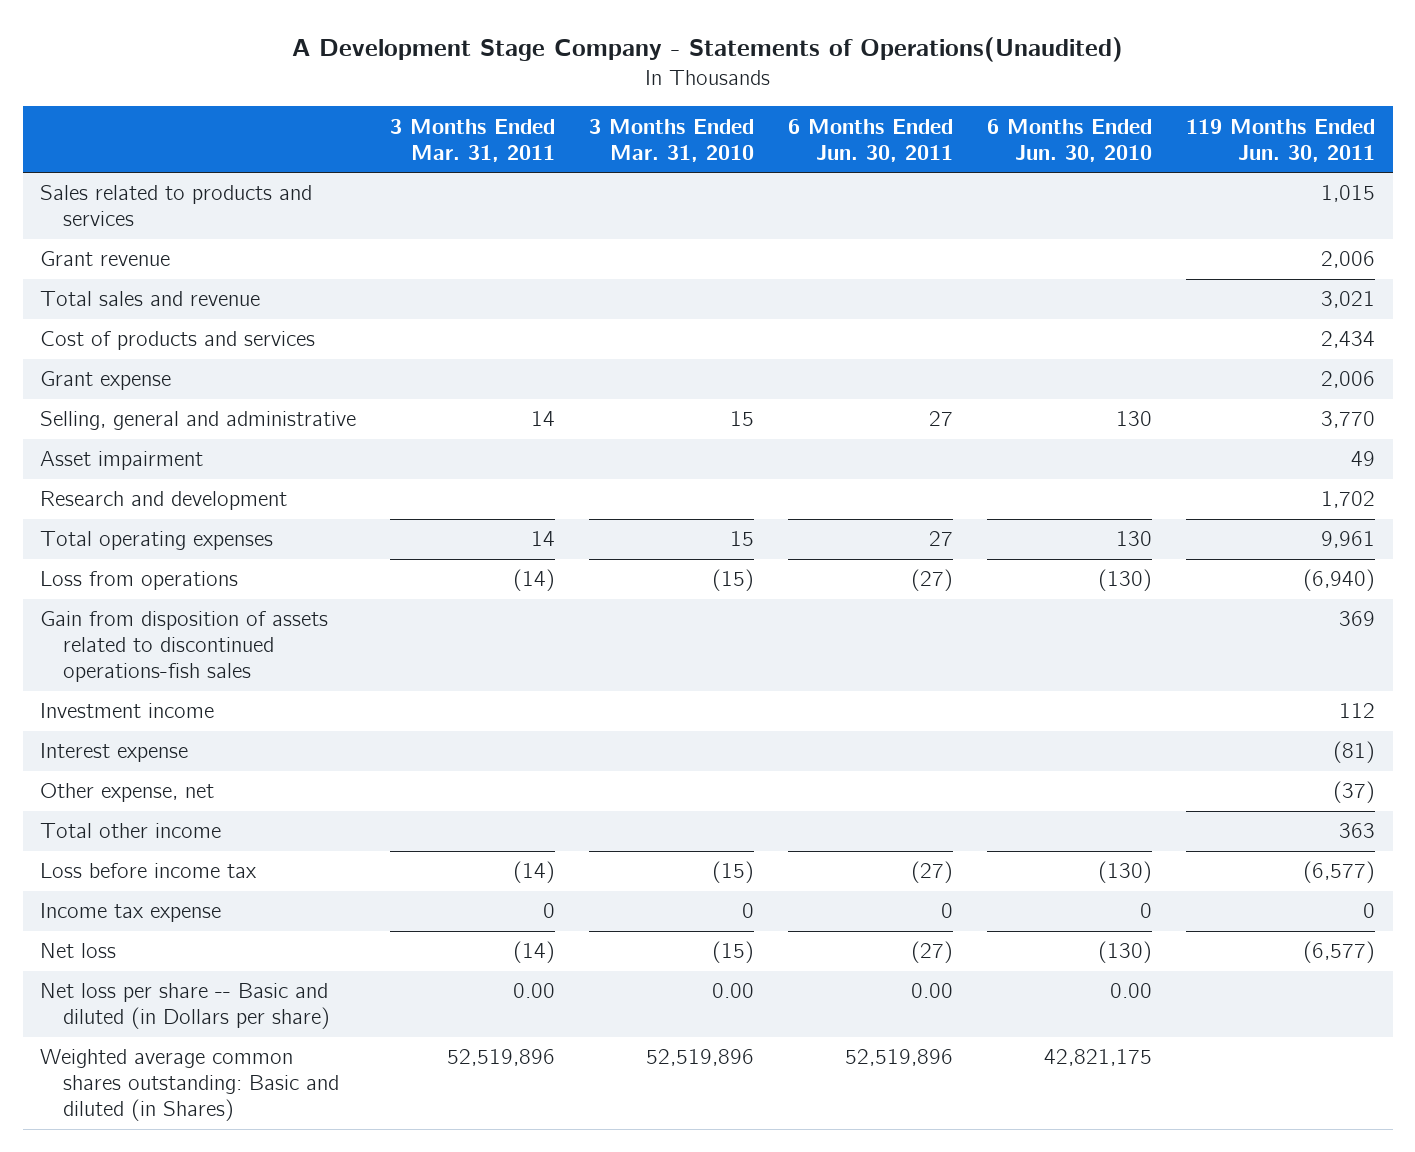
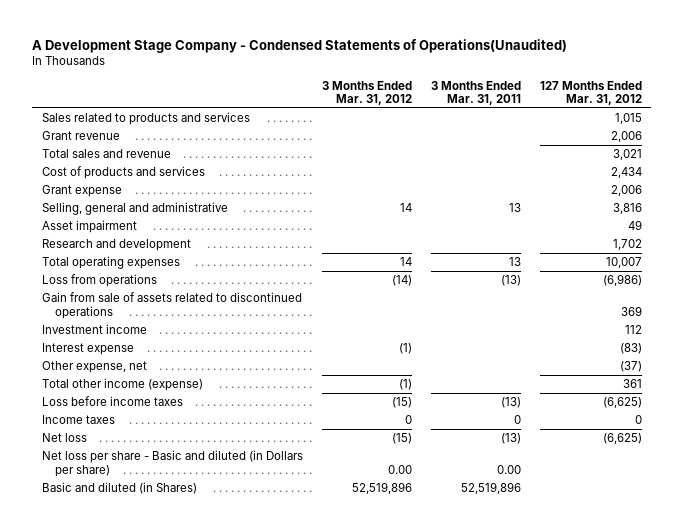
[291,37,1123,63] A Development Stage Company - Statements of Operations(Unaudited) -> [32,38,568,53] A Development Stage Company - Condensed Statements of Operations(Unaudited)
[589,118,755,162] 3 Months Ended Mar. 31, 2010 -> none
[788,118,954,162] 6 Months Ended Jun. 30, 2011 -> none
[987,118,1153,162] 6 Months Ended Jun. 30, 2010 -> none
[1186,118,1376,162] 119 Months Ended Jun. 30, 2011 -> none
none -> [321,80,412,105] 3 Months Ended Mar. 31, 2012
none -> [539,80,642,105] 127 Months Ended Mar. 31, 2012
[531,411,556,427] 14 -> [508,203,521,213] 13
[531,531,556,547] 14 -> [508,257,521,267] 13
[513,569,556,592] (14) -> [500,275,521,287] (13)
[39,611,328,683] Gain from disposition of assets related to discontinued operations-fish sales -> [41,292,302,319] Gain from sale of assets related to discontinued operations
[39,823,221,839] Total other income -> [41,378,203,392] Total other income (expense)
[39,863,257,879] Loss before income tax -> [41,396,183,407] Loss before income taxes
[513,861,556,884] (14) -> [500,397,521,409] (13)
[39,903,221,923] Income tax expense -> [41,415,115,425] Income taxes
[513,941,556,964] (14) -> [500,433,521,445] (13)
[39,983,331,1030] Net loss per share -- Basic and diluted (in Dollars per share) -> [41,450,303,477] Net loss per share - Basic and diluted (in Dollars per share)
[39,1049,340,1122] Weighted average common shares outstanding: Basic and diluted (in Shares) -> [41,482,197,495] Basic and diluted (in Shares)

